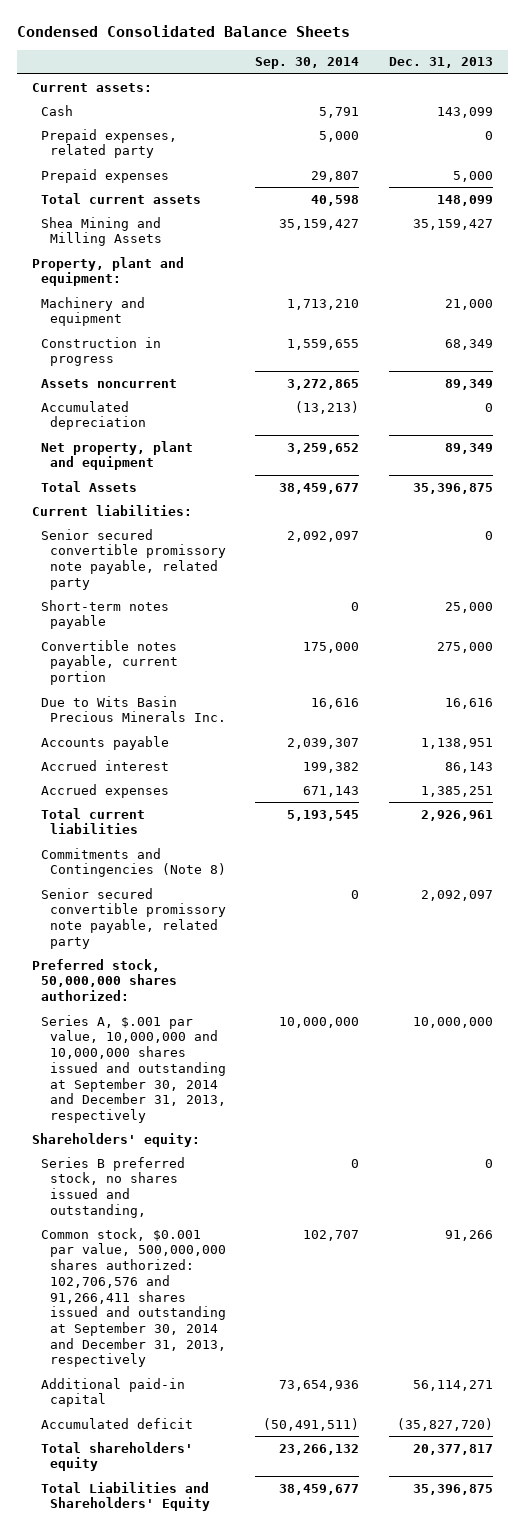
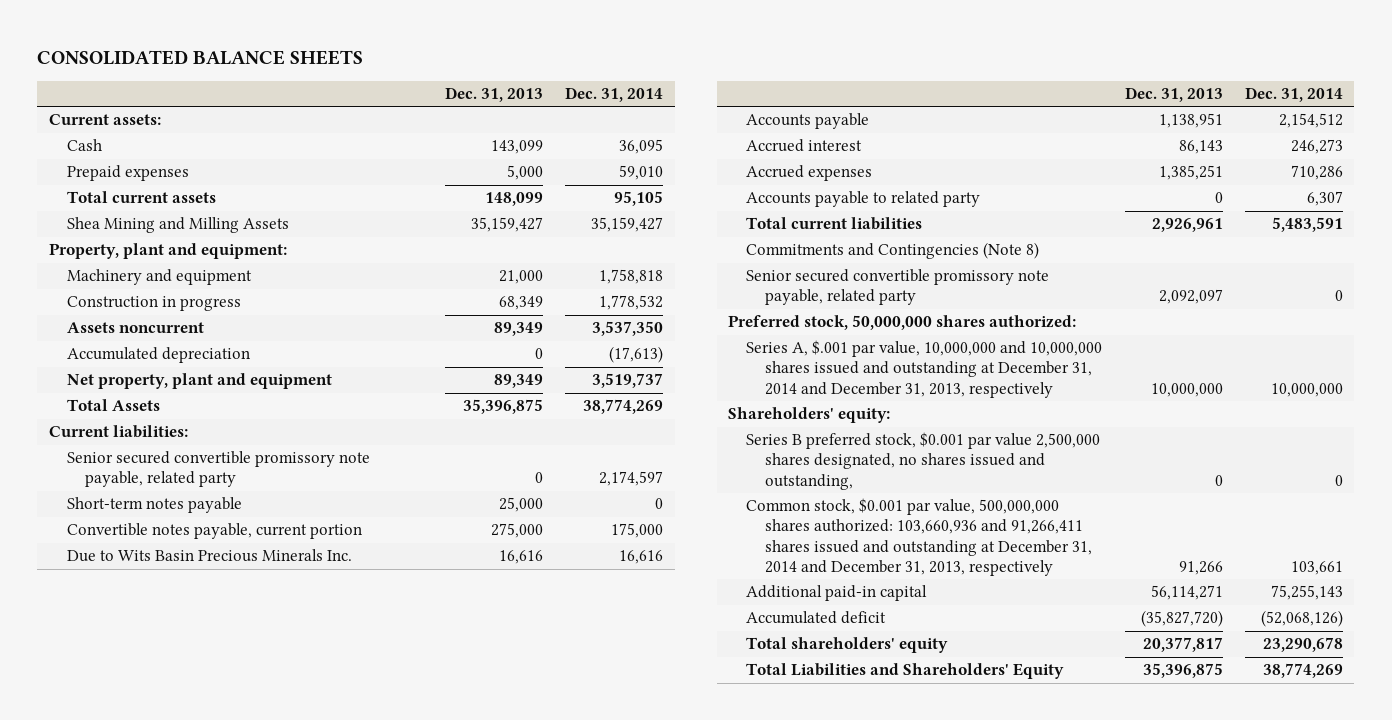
[17,24,351,37] Condensed Consolidated Balance Sheets -> [37,49,364,65] CONSOLIDATED BALANCE SHEETS
[255,57,360,70] Sep. 30, 2014 -> none
none -> [565,86,664,102] Dec. 31, 2014
[40,128,177,159] Prepaid expenses, related party -> none
none -> [746,191,981,208] Accounts payable to related party
[40,1014,226,1123] Series A, $.001 par value, 10,000,000 and 10,000,000 shares issued and outstanding at September 30, 2014 and December 31, 2013, respectively -> [746,340,1103,398] Series A, $.001 par value, 10,000,000 and 10,000,000 shares issued and outstanding at December 31, 2014 and December 31, 2013, respectively
[40,1156,185,1218] Series B preferred stock, no shares issued and outstanding, -> [746,432,1101,490] Series B preferred stock, $0.001 par value 2,500,000 shares designated, no shares issued and outstanding,
[40,1227,226,1368] Common stock, $0.001 par value, 500,000,000 shares authorized: 102,706,576 and 91,266,411 shares issued and outstanding at September 30, 2014 and December 31, 2013, respectively -> [746,498,1092,576] Common stock, $0.001 par value, 500,000,000 shares authorized: 103,660,936 and 91,266,411 shares issued and outstanding at December 31, 2014 and December 31, 2013, respectively

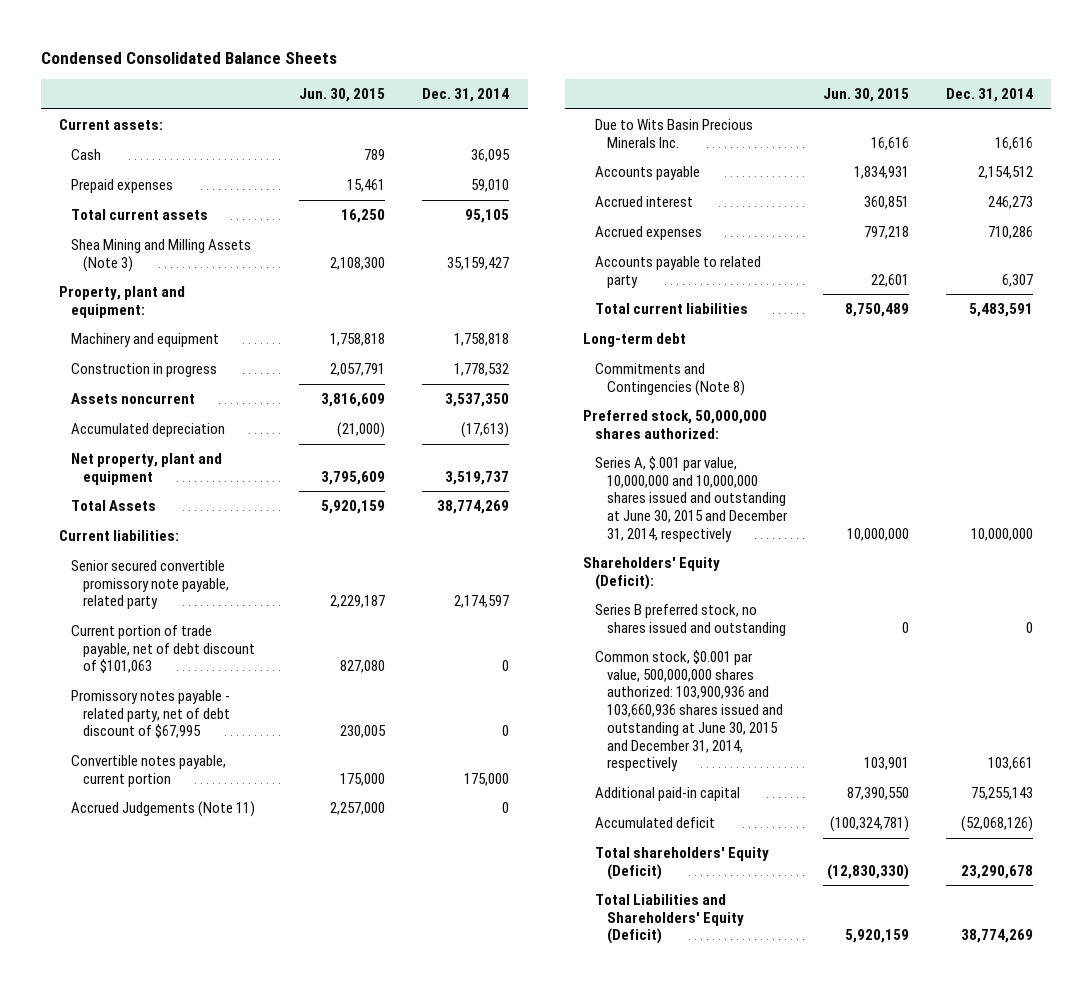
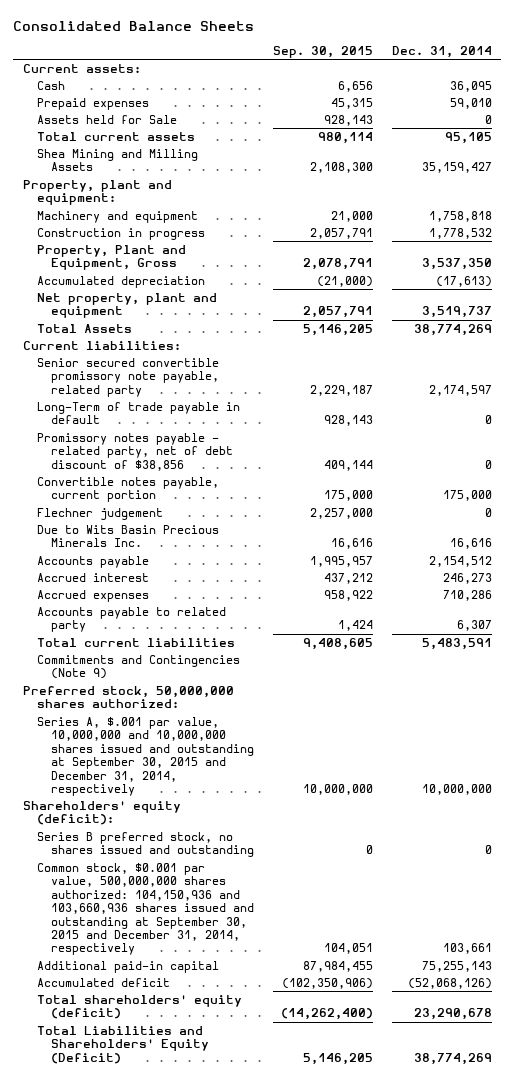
[41,52,338,65] Condensed Consolidated Balance Sheets -> [13,20,255,31] Consolidated Balance Sheets
[299,88,386,103] Jun. 30, 2015 -> none
none -> [272,45,373,58] Sep. 30, 2015
none -> [36,114,177,124] Assets held for Sale
[71,239,252,272] Shea Mining and Milling Assets (Note 3) -> [36,148,198,172] Shea Mining and Milling Assets
[71,393,196,405] Assets noncurrent -> [36,244,186,271] Property, Plant and Equipment, Gross
[71,625,255,674] Current portion of trade payable, net of debt discount of $101,063 -> [36,401,240,425] Long-Term of trade payable in default
[71,690,231,739] Promissory notes payable - related party, net of debt discount of $67,995 -> [36,432,233,471] Promissory notes payable - related party, net of debt discount of $38,856
[71,801,256,818] Accrued Judgements (Note 11) -> [36,507,163,520] Flechner judgement
[583,333,687,348] Long-term debt -> none
[594,363,745,396] Commitments and Contingencies (Note 8) -> [36,654,240,680] Commitments and Contingencies (Note 9)
[594,456,788,542] Series A, $.001 par value, 10,000,000 and 10,000,000 shares issued and outstanding at June 30, 2015 and December 31, 2014, respectively -> [36,716,254,797] Series A, $.001 par value, 10,000,000 and 10,000,000 shares issued and outstanding at September 30, 2015 and December 31, 2014, respectively
[583,557,721,590] Shareholders' Equity (Deficit): -> [22,800,181,826] Shareholders' equity (deficit):
[594,650,783,772] Common stock, $0.001 par value, 500,000,000 shares authorized: 103,900,936 and 103,660,936 shares issued and outstanding at June 30, 2015 and December 31, 2014, respectively -> [36,862,254,956] Common stock, $0.001 par value, 500,000,000 shares authorized: 104,150,936 and 103,660,936 shares issued and outstanding at September 30, 2015 and December 31, 2014, respectively
[594,847,769,880] Total shareholders' Equity (Deficit) -> [36,994,242,1020] Total shareholders' equity (deficit)

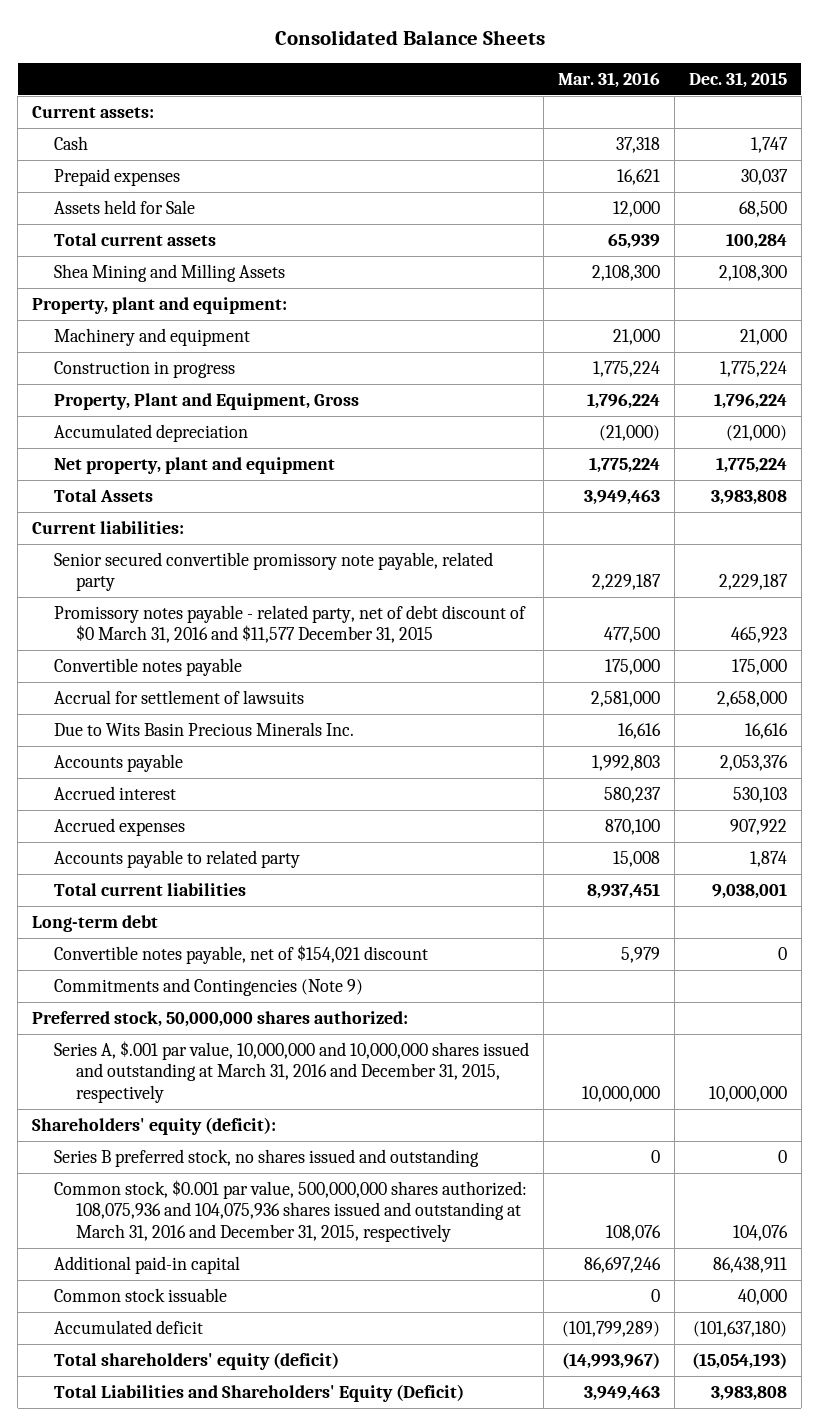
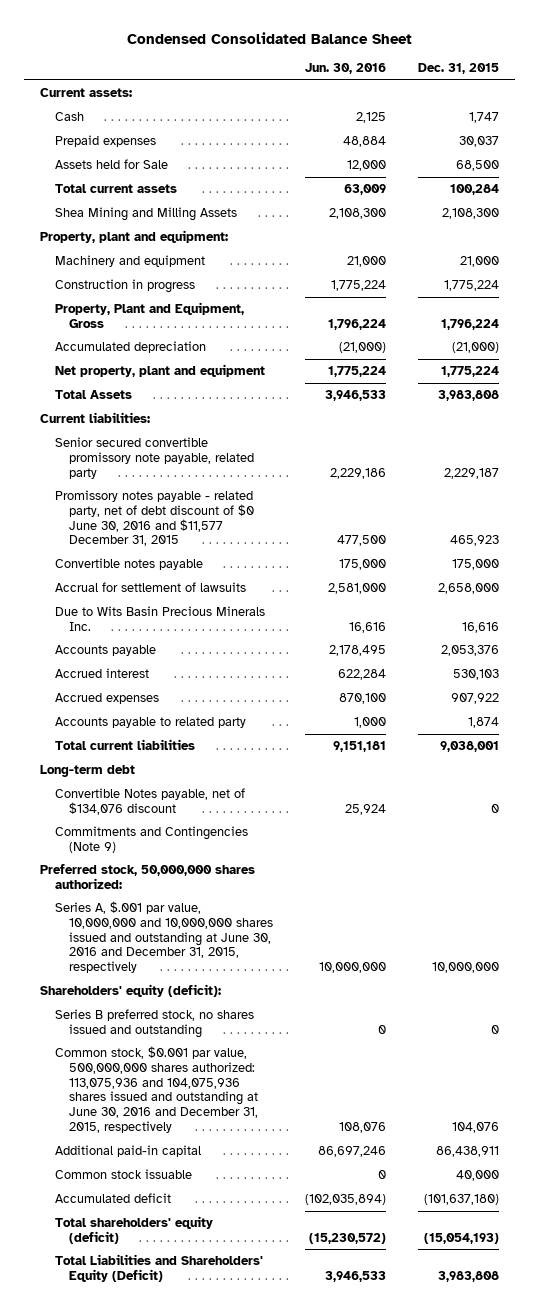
[274,29,545,45] Consolidated Balance Sheets -> [126,31,412,44] Condensed Consolidated Balance Sheet
[558,71,661,88] Mar. 31, 2016 -> none
none -> [305,63,387,75] Jun. 30, 2016
[54,604,527,644] Promissory notes payable - related party, net of debt discount of $0 March 31, 2016 and $11,577 December 31, 2015 -> [54,490,255,547] Promissory notes payable - related party, net of debt discount of $0 June 30, 2016 and $11,577 December 31, 2015
[54,944,429,964] Convertible notes payable, net of $154,021 discount -> [54,788,245,815] Convertible Notes payable, net of $134,076 discount
[54,1040,530,1103] Series A, $.001 par value, 10,000,000 and 10,000,000 shares issued and outstanding at March 31, 2016 and December 31, 2015, respectively -> [54,901,274,974] Series A, $.001 par value, 10,000,000 and 10,000,000 shares issued and outstanding at June 30, 2016 and December 31, 2015, respectively
[54,1179,528,1242] Common stock, $0.001 par value, 500,000,000 shares authorized: 108,075,936 and 104,075,936 shares issued and outstanding at March 31, 2016 and December 31, 2015, respectively -> [54,1046,259,1134] Common stock, $0.001 par value, 500,000,000 shares authorized: 113,075,936 and 104,075,936 shares issued and outstanding at June 30, 2016 and December 31, 2015, respectively

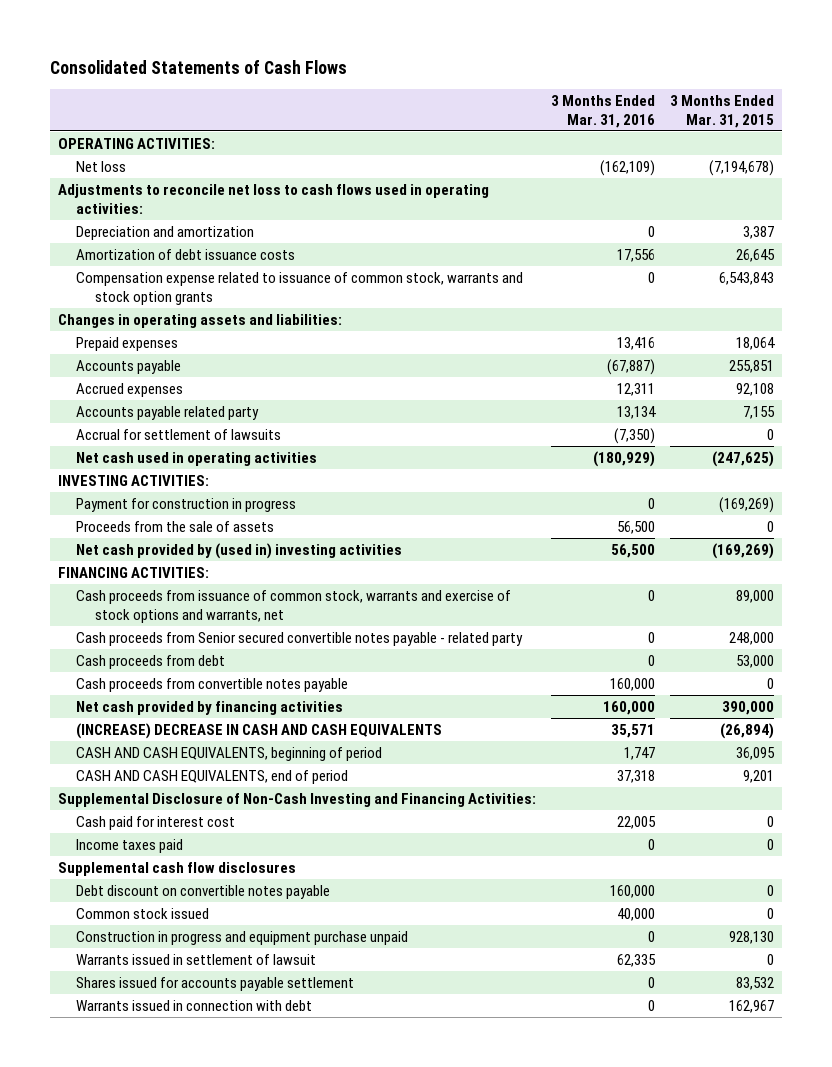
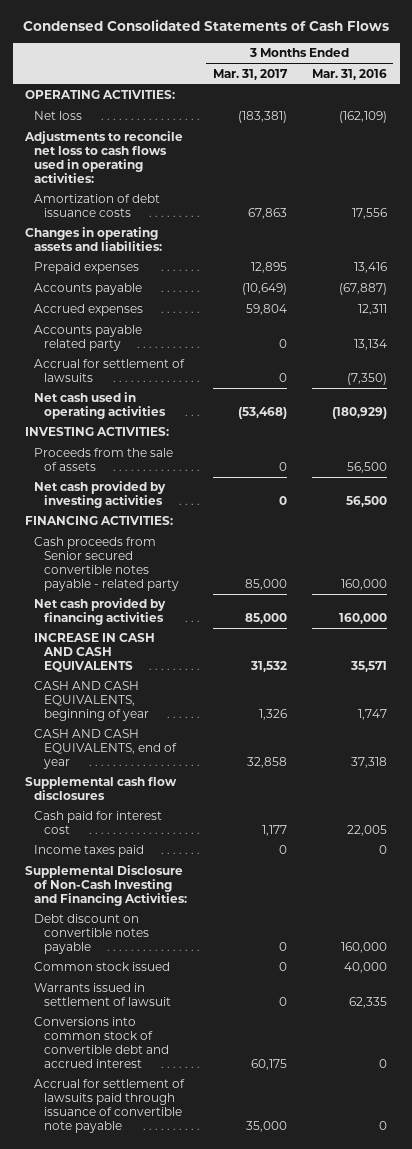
[50,59,348,74] Consolidated Statements of Cash Flows -> [23,18,390,31] Condensed Consolidated Statements of Cash Flows
[670,94,775,128] 3 Months Ended Mar. 31, 2015 -> none
none -> [212,68,288,80] Mar. 31, 2017
[76,225,255,240] Depreciation and amortization -> none
[76,271,524,305] Compensation expense related to issuance of common stock, warrants and stock option grants -> none
[76,497,297,512] Payment for construction in progress -> none
[76,542,403,559] Net cash provided by (used in) investing activities -> [34,481,167,509] Net cash provided by investing activities
[76,589,512,623] Cash proceeds from issuance of common stock, warrants and exercise of stock options and warrants, net -> none
[76,654,226,669] Cash proceeds from debt -> none
[76,677,349,692] Cash proceeds from convertible notes payable -> none
[648,631,656,643] 0 -> [341,578,388,590] 160,000
[76,722,443,739] (INCREASE) DECREASE IN CASH AND CASH EQUIVALENTS -> [34,633,156,673] INCREASE IN CASH AND CASH EQUIVALENTS
[76,746,383,761] CASH AND CASH EQUIVALENTS, beginning of period -> [34,681,149,722] CASH AND CASH EQUIVALENTS, beginning of year
[76,769,349,784] CASH AND CASH EQUIVALENTS, end of period -> [34,729,177,770] CASH AND CASH EQUIVALENTS, end of year
[57,861,296,876] Supplemental cash flow disclosures -> [25,777,178,801] Supplemental cash flow disclosures
[57,792,536,807] Supplemental Disclosure of Non-Cash Investing and Financing Activities: -> [25,865,188,907] Supplemental Disclosure of Non-Cash Investing and Financing Activities:
[76,930,409,945] Construction in progress and equipment purchase unpaid -> none
[76,976,355,991] Shares issued for accounts payable settlement -> none
[76,999,313,1011] Warrants issued in connection with debt -> none
none -> [34,1017,169,1068] Conversions into common stock of convertible debt and accrued interest
none -> [34,1079,186,1133] Accrual for settlement of lawsuits paid through issuance of convertible note payable

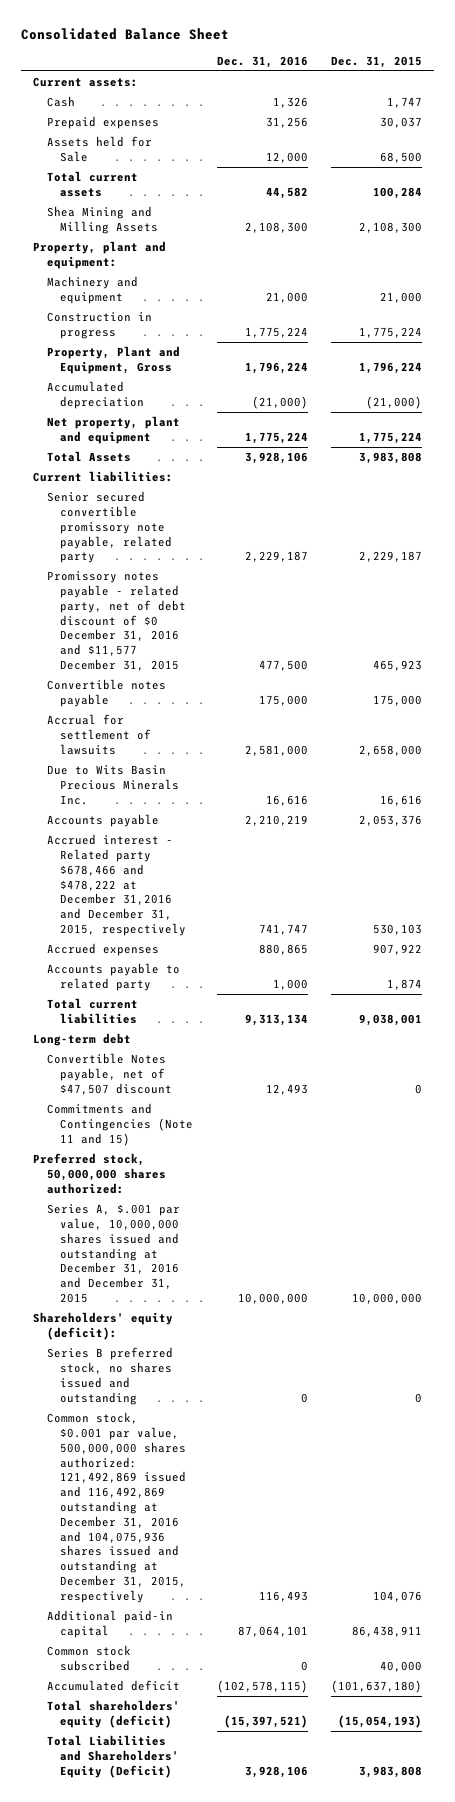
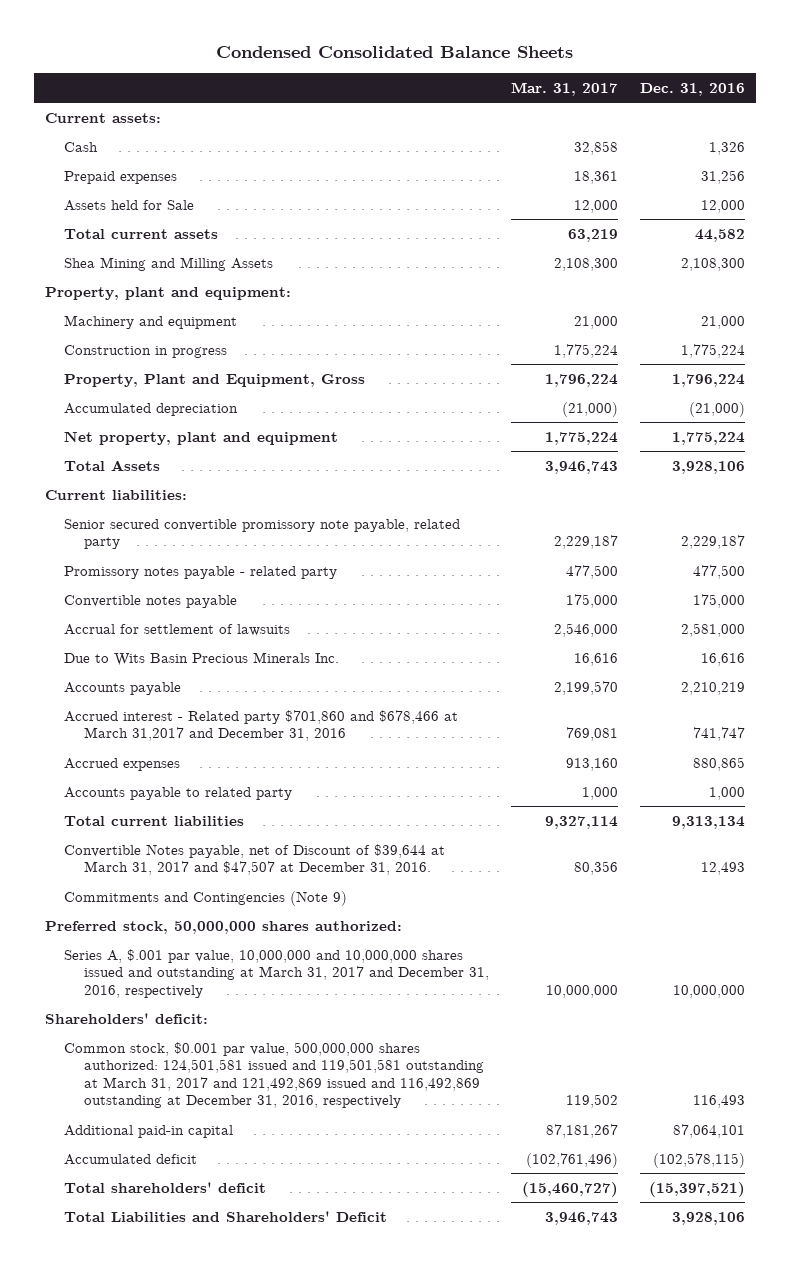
[20,28,229,41] Consolidated Balance Sheet -> [215,45,573,58] Condensed Consolidated Balance Sheets
[331,55,423,68] Dec. 31, 2015 -> none
none -> [510,81,618,96] Mar. 31, 2017
[46,571,187,671] Promissory notes payable - related party, net of debt discount of $0 December 31, 2016 and $11,577 December 31, 2015 -> [64,565,338,579] Promissory notes payable - related party
[46,834,187,936] Accrued interest - Related party $678,466 and $478,222 at December 31,2016 and December 31, 2015, respectively -> [64,709,459,742] Accrued interest - Related party $701,860 and $678,466 at March 31,2017 and December 31, 2016
[32,1033,131,1047] Long-term debt -> none
[46,1053,173,1095] Convertible Notes payable, net of $47,507 discount -> [64,843,446,876] Convertible Notes payable, net of Discount of $39,644 at March 31, 2017 and $47,507 at December 31, 2016.
[46,1103,194,1146] Commitments and Contingencies (Note 11 and 15) -> [64,890,348,906] Commitments and Contingencies (Note 9)
[46,1347,173,1405] Series B preferred stock, no shares issued and outstanding -> none
[46,1204,180,1303] Series A, $.001 par value, 10,000,000 shares issued and outstanding at December 31, 2016 and December 31, 2015 -> [64,948,489,998] Series A, $.001 par value, 10,000,000 and 10,000,000 shares issued and outstanding at March 31, 2017 and December 31, 2016, respectively
[32,1312,173,1341] Shareholders' equity (deficit): -> [45,1012,209,1024] Shareholders' deficit:
[46,1412,187,1603] Common stock, $0.001 par value, 500,000,000 shares authorized: 121,492,869 issued and 116,492,869 outstanding at December 31, 2016 and 104,075,936 shares issued and outstanding at December 31, 2015, respectively -> [64,1041,484,1109] Common stock, $0.001 par value, 500,000,000 shares authorized: 124,501,581 issued and 119,501,581 outstanding at March 31, 2017 and 121,492,869 issued and 116,492,869 outstanding at December 31, 2016, respectively
[46,1645,131,1672] Common stock subscribed -> none
[46,1700,180,1729] Total shareholders' equity (deficit) -> [64,1181,267,1193] Total shareholders' deficit
[46,1735,180,1778] Total Liabilities and Shareholders' Equity (Deficit) -> [64,1210,388,1222] Total Liabilities and Shareholders' Deficit

